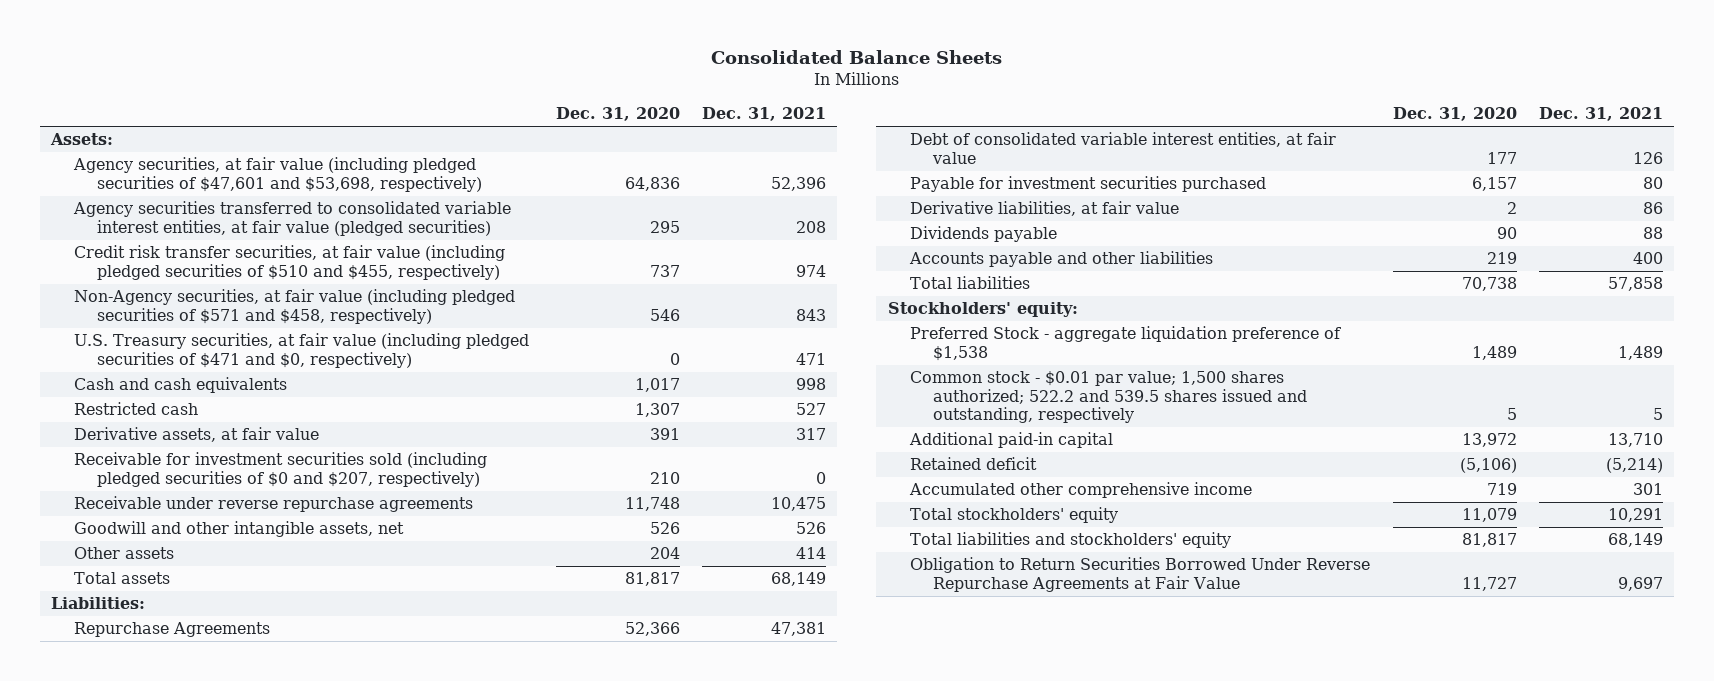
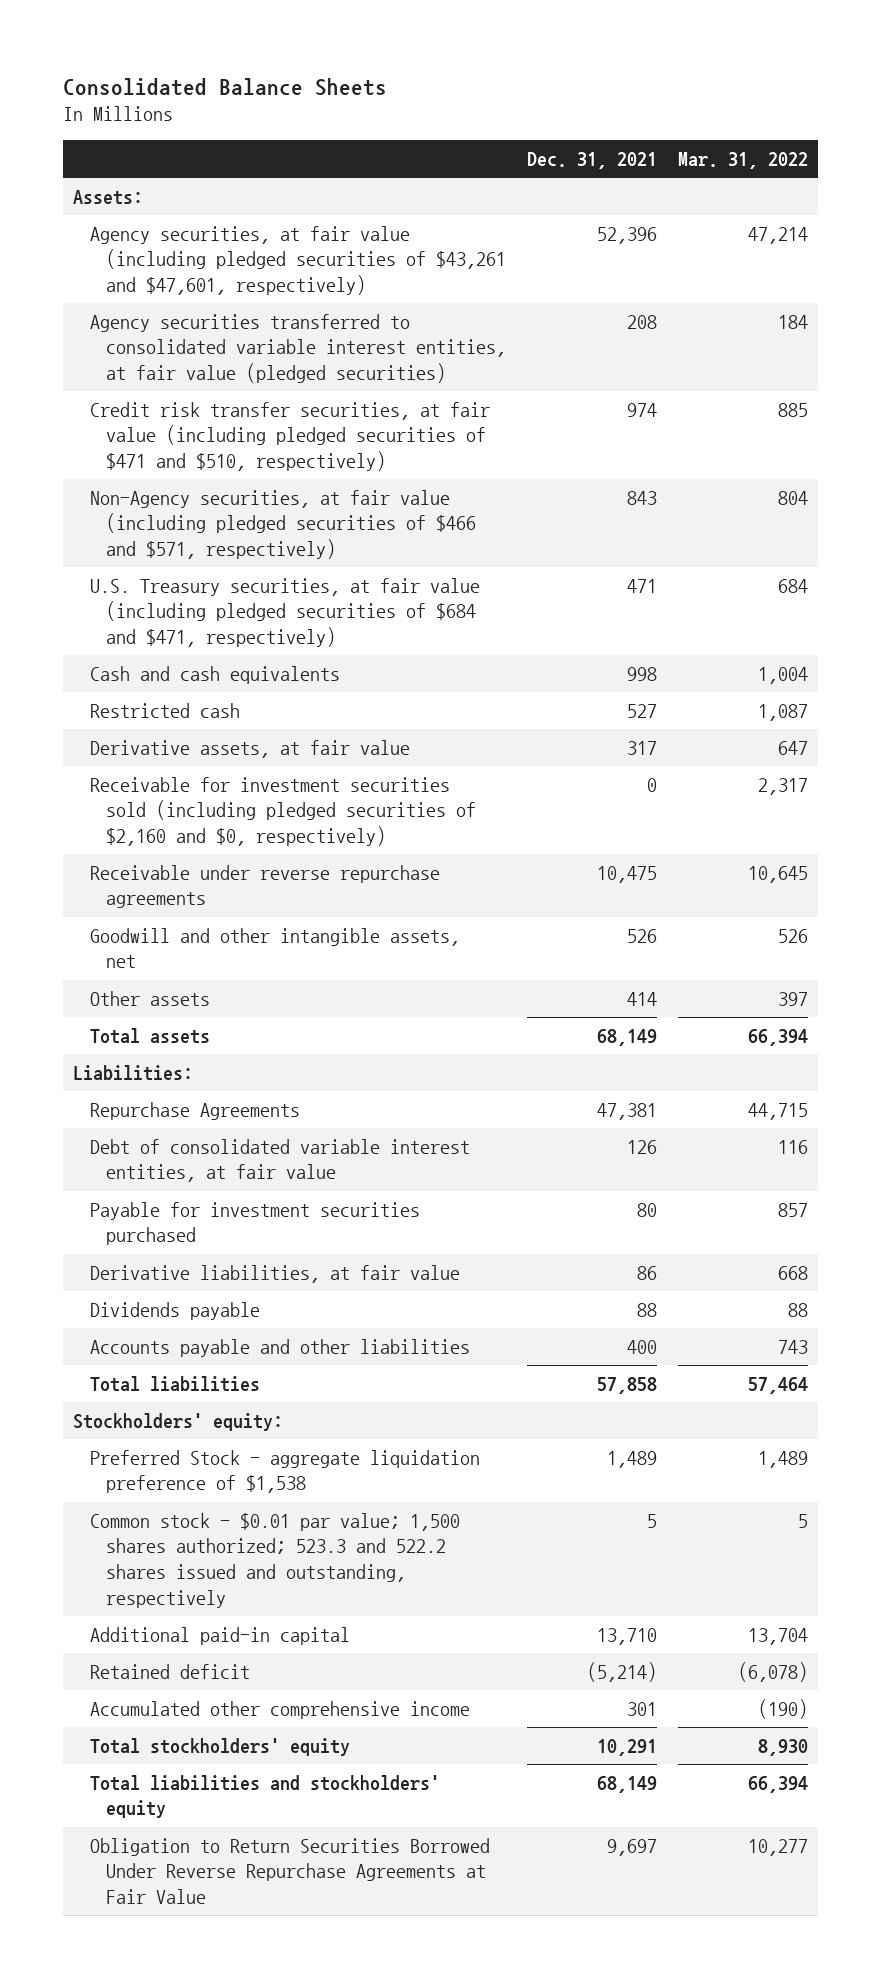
[555,106,680,121] Dec. 31, 2020 -> none
none -> [677,151,808,169] Mar. 31, 2022
[72,157,482,192] Agency securities, at fair value (including pledged securities of $47,601 and $53,698, respectively) -> [89,225,507,296] Agency securities, at fair value (including pledged securities of $43,261 and $47,601, respectively)
[73,245,505,280] Credit risk transfer securities, at fair value (including pledged securities of $510 and $455, respectively) -> [89,401,490,472] Credit risk transfer securities, at fair value (including pledged securities of $471 and $510, respectively)
[73,289,515,324] Non-Agency securities, at fair value (including pledged securities of $571 and $458, respectively) -> [89,489,477,560] Non-Agency securities, at fair value (including pledged securities of $466 and $571, respectively)
[73,333,529,368] U.S. Treasury securities, at fair value (including pledged securities of $471 and $0, respectively) -> [89,577,480,648] U.S. Treasury securities, at fair value (including pledged securities of $684 and $471, respectively)
[73,452,487,487] Receivable for investment securities sold (including pledged securities of $0 and $207, respectively) -> [89,776,477,847] Receivable for investment securities sold (including pledged securities of $2,160 and $0, respectively)
[910,371,1308,424] Common stock - $0.01 par value; 1,500 shares authorized; 522.2 and 539.5 shares issued and outstanding, respectively -> [89,1512,460,1608] Common stock - $0.01 par value; 1,500 shares authorized; 523.3 and 522.2 shares issued and outstanding, respectively

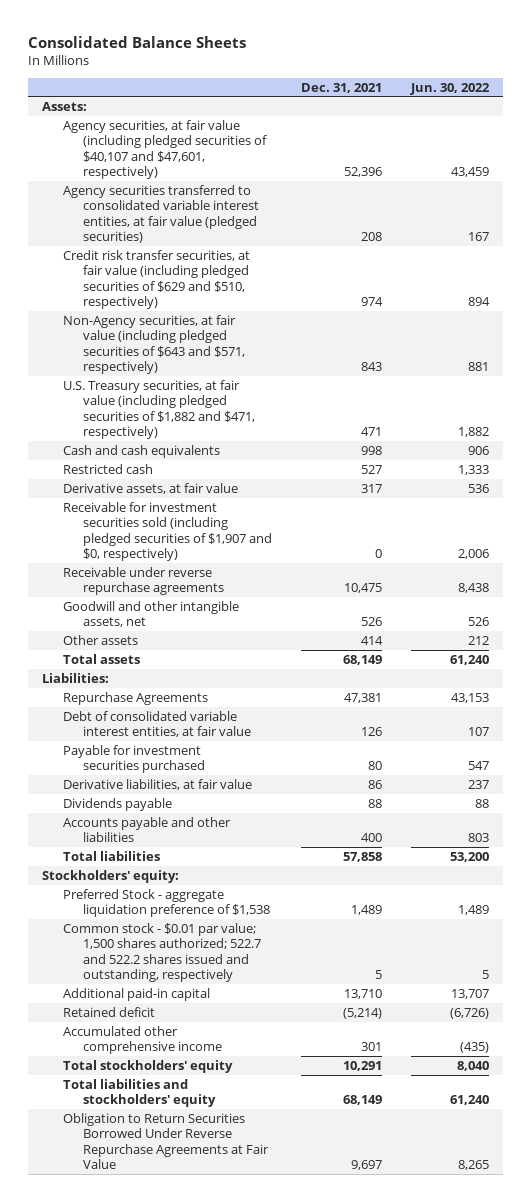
[677,151,808,169] Mar. 31, 2022 -> none
none -> [409,82,490,95] Jun. 30, 2022
[89,225,507,296] Agency securities, at fair value (including pledged securities of $43,261 and $47,601, respectively) -> [62,119,267,179] Agency securities, at fair value (including pledged securities of $40,107 and $47,601, respectively)
[89,401,490,472] Credit risk transfer securities, at fair value (including pledged securities of $471 and $510, respectively) -> [62,249,250,309] Credit risk transfer securities, at fair value (including pledged securities of $629 and $510, respectively)
[89,489,477,560] Non-Agency securities, at fair value (including pledged securities of $466 and $571, respectively) -> [62,314,245,374] Non-Agency securities, at fair value (including pledged securities of $643 and $571, respectively)
[89,577,480,648] U.S. Treasury securities, at fair value (including pledged securities of $684 and $471, respectively) -> [62,379,255,439] U.S. Treasury securities, at fair value (including pledged securities of $1,882 and $471, respectively)
[89,776,477,847] Receivable for investment securities sold (including pledged securities of $2,160 and $0, respectively) -> [62,501,272,561] Receivable for investment securities sold (including pledged securities of $1,907 and $0, respectively)
[89,1512,460,1608] Common stock - $0.01 par value; 1,500 shares authorized; 523.3 and 522.2 shares issued and outstanding, respectively -> [62,922,261,982] Common stock - $0.01 par value; 1,500 shares authorized; 522.7 and 522.2 shares issued and outstanding, respectively

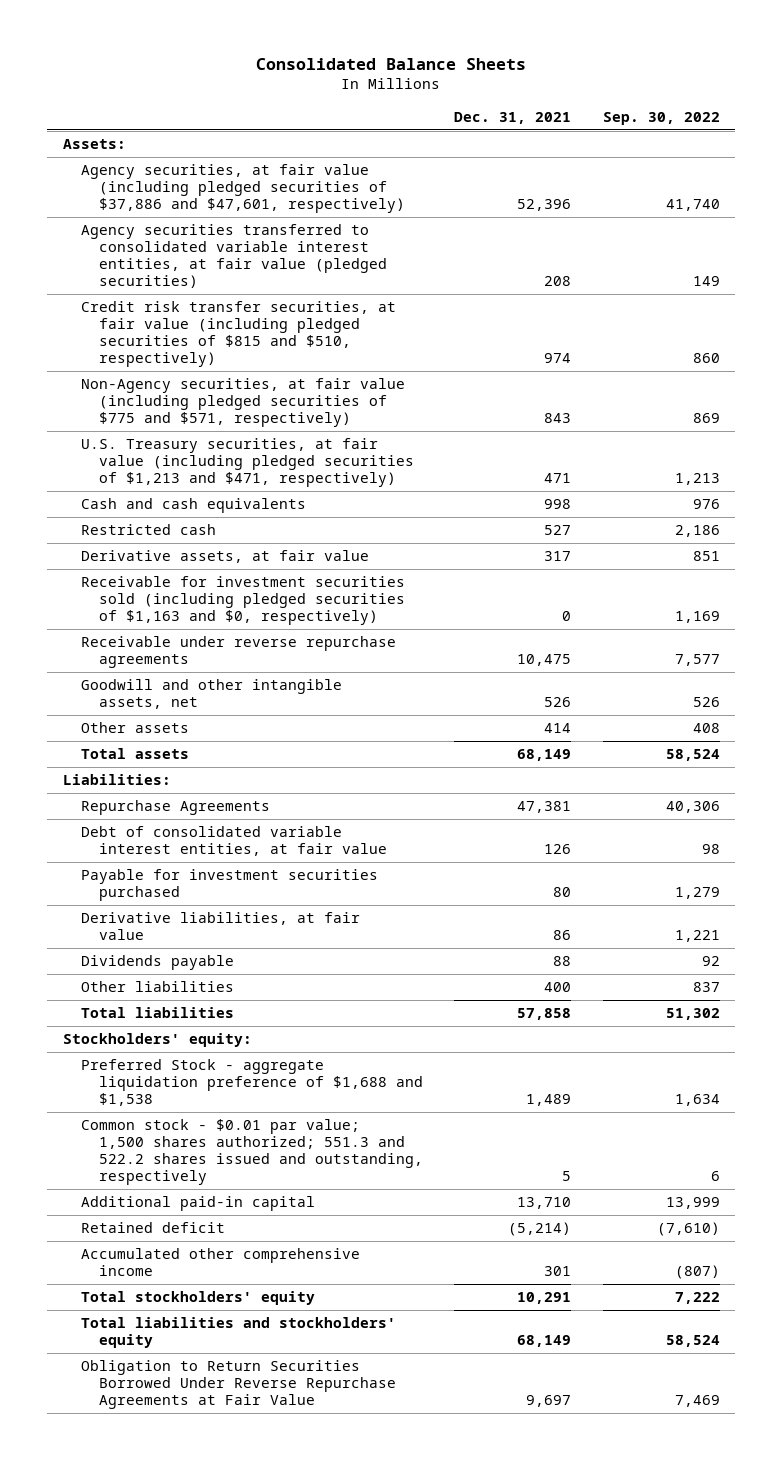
[409,82,490,95] Jun. 30, 2022 -> none
none -> [602,111,720,125] Sep. 30, 2022
[62,119,267,179] Agency securities, at fair value (including pledged securities of $40,107 and $47,601, respectively) -> [80,164,405,214] Agency securities, at fair value (including pledged securities of $37,886 and $47,601, respectively)
[62,249,250,309] Credit risk transfer securities, at fair value (including pledged securities of $629 and $510, respectively) -> [80,301,396,368] Credit risk transfer securities, at fair value (including pledged securities of $815 and $510, respectively)
[62,314,245,374] Non-Agency securities, at fair value (including pledged securities of $643 and $571, respectively) -> [80,378,405,428] Non-Agency securities, at fair value (including pledged securities of $775 and $571, respectively)
[62,379,255,439] U.S. Treasury securities, at fair value (including pledged securities of $1,882 and $471, respectively) -> [80,438,414,488] U.S. Treasury securities, at fair value (including pledged securities of $1,213 and $471, respectively)
[62,501,272,561] Receivable for investment securities sold (including pledged securities of $1,907 and $0, respectively) -> [80,576,405,626] Receivable for investment securities sold (including pledged securities of $1,163 and $0, respectively)
[62,816,231,843] Accounts payable and other liabilities -> none
none -> [80,981,234,993] Other liabilities
[62,888,270,918] Preferred Stock - aggregate liquidation preference of $1,538 -> [80,1059,423,1107] Preferred Stock - aggregate liquidation preference of $1,688 and $1,538
[62,922,261,982] Common stock - $0.01 par value; 1,500 shares authorized; 522.7 and 522.2 shares issued and outstanding, respectively -> [80,1119,423,1186] Common stock - $0.01 par value; 1,500 shares authorized; 551.3 and 522.2 shares issued and outstanding, respectively

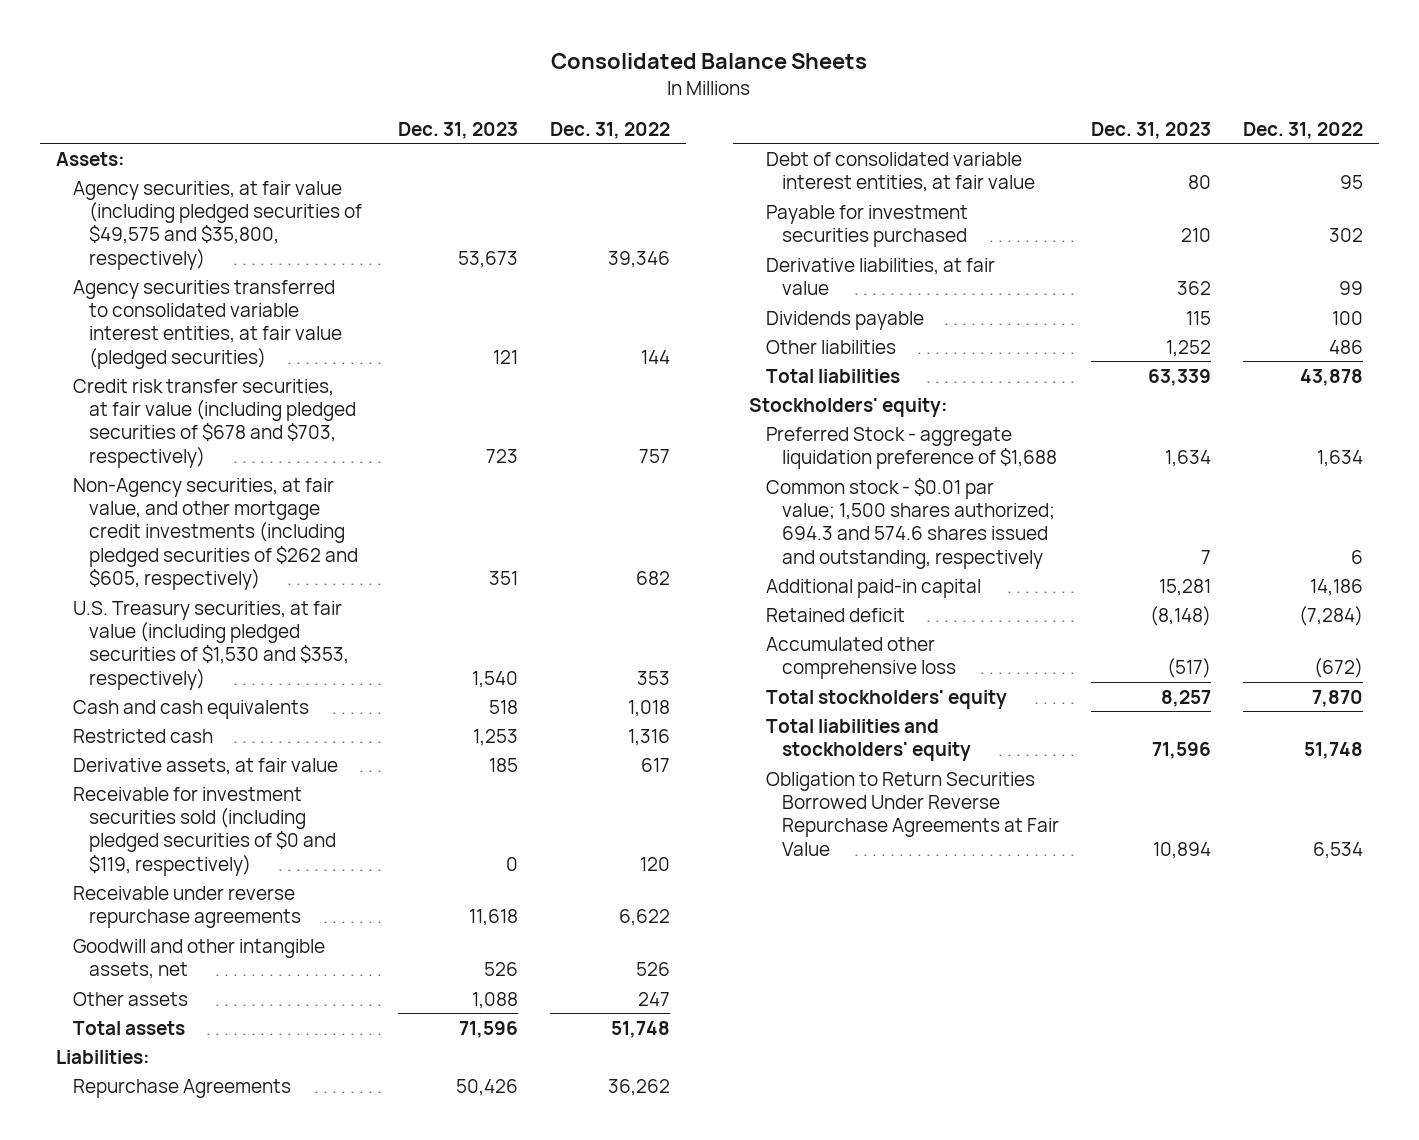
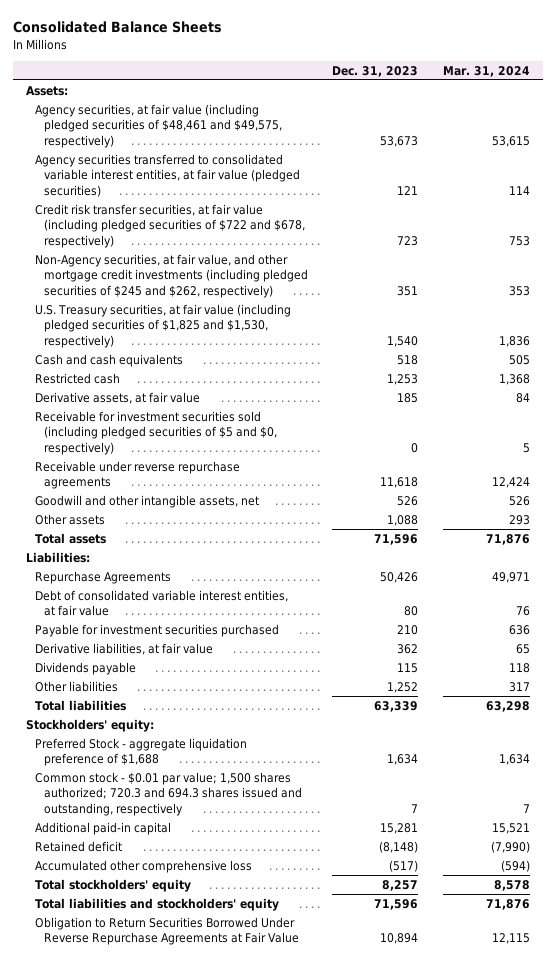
[549,121,670,139] Dec. 31, 2022 -> none
none -> [443,65,531,77] Mar. 31, 2024
[72,180,363,270] Agency securities, at fair value (including pledged securities of $49,575 and $35,800, respectively) -> [34,103,282,148] Agency securities, at fair value (including pledged securities of $48,461 and $49,575, respectively)
[72,378,357,468] Credit risk transfer securities, at fair value (including pledged securities of $678 and $703, respectively) -> [34,203,305,248] Credit risk transfer securities, at fair value (including pledged securities of $722 and $678, respectively)
[72,477,359,591] Non-Agency securities, at fair value, and other mortgage credit investments (including pledged securities of $262 and $605, respectively) -> [34,253,308,298] Non-Agency securities, at fair value, and other mortgage credit investments (including pledged securities of $245 and $262, respectively)
[72,600,350,690] U.S. Treasury securities, at fair value (including pledged securities of $1,530 and $353, respectively) -> [34,303,291,348] U.S. Treasury securities, at fair value (including pledged securities of $1,825 and $1,530, respectively)
[72,786,337,876] Receivable for investment securities sold (including pledged securities of $0 and $119, respectively) -> [34,410,277,455] Receivable for investment securities sold (including pledged securities of $5 and $0, respectively)
[765,477,1056,569] Common stock - $0.01 par value; 1,500 shares authorized; 694.3 and 574.6 shares issued and outstanding, respectively -> [34,771,302,816] Common stock - $0.01 par value; 1,500 shares authorized; 720.3 and 694.3 shares issued and outstanding, respectively

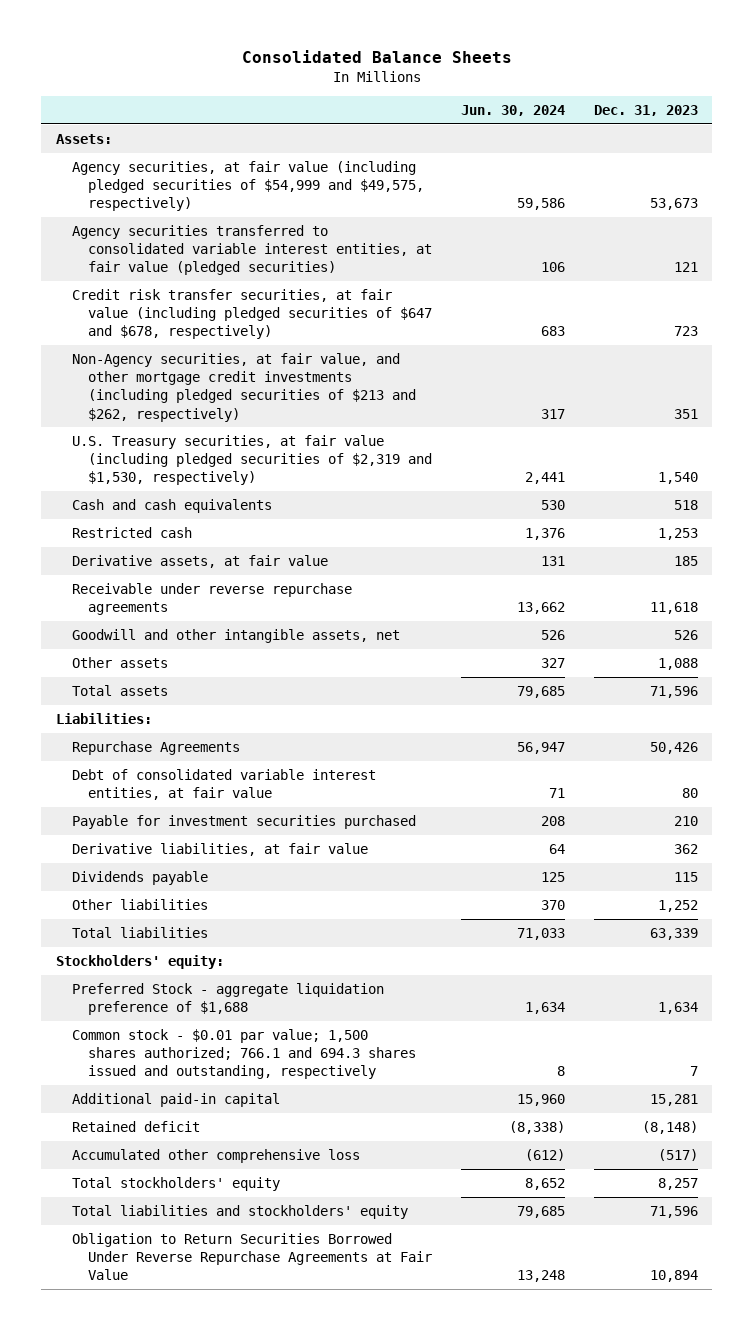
[443,65,531,77] Mar. 31, 2024 -> none
none -> [461,105,566,117] Jun. 30, 2024
[34,103,282,148] Agency securities, at fair value (including pledged securities of $48,461 and $49,575, respectively) -> [72,160,425,212] Agency securities, at fair value (including pledged securities of $54,999 and $49,575, respectively)
[34,203,305,248] Credit risk transfer securities, at fair value (including pledged securities of $722 and $678, respectively) -> [72,288,433,340] Credit risk transfer securities, at fair value (including pledged securities of $647 and $678, respectively)
[34,253,308,298] Non-Agency securities, at fair value, and other mortgage credit investments (including pledged securities of $245 and $262, respectively) -> [72,352,417,422] Non-Agency securities, at fair value, and other mortgage credit investments (including pledged securities of $213 and $262, respectively)
[34,303,291,348] U.S. Treasury securities, at fair value (including pledged securities of $1,825 and $1,530, respectively) -> [72,434,433,486] U.S. Treasury securities, at fair value (including pledged securities of $2,319 and $1,530, respectively)
[34,410,277,455] Receivable for investment securities sold (including pledged securities of $5 and $0, respectively) -> none
[34,771,302,816] Common stock - $0.01 par value; 1,500 shares authorized; 720.3 and 694.3 shares issued and outstanding, respectively -> [72,1028,417,1080] Common stock - $0.01 par value; 1,500 shares authorized; 766.1 and 694.3 shares issued and outstanding, respectively

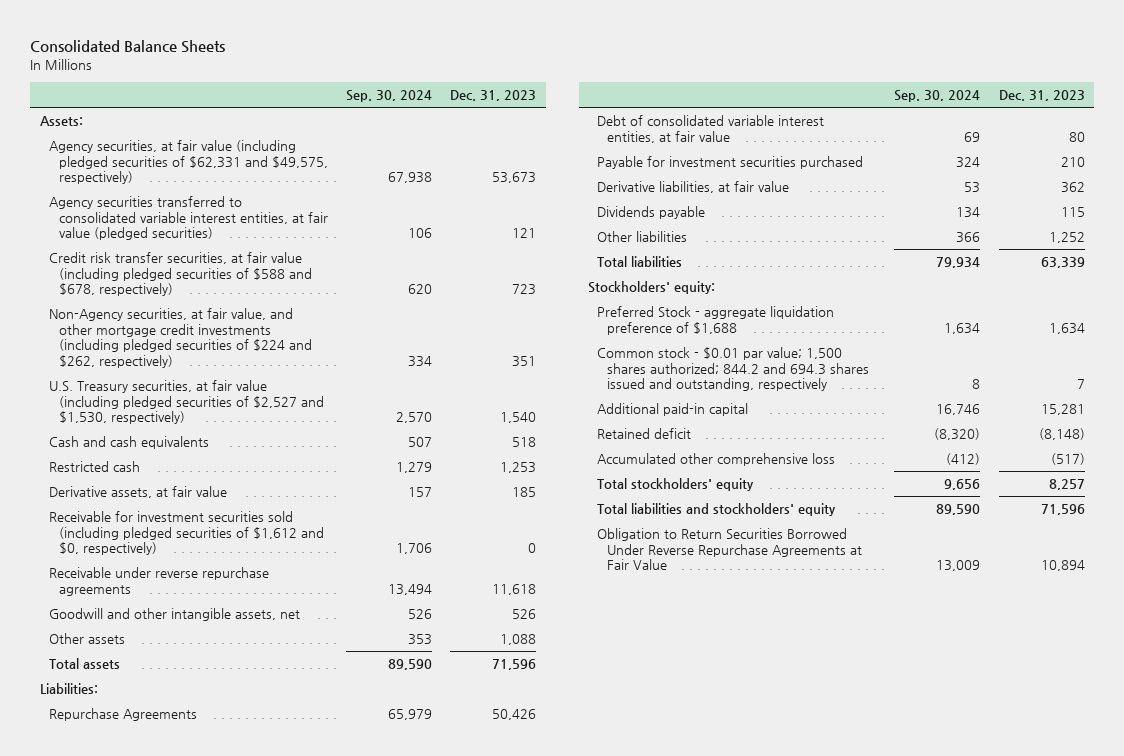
[461,105,566,117] Jun. 30, 2024 -> none
none -> [346,90,433,103] Sep. 30, 2024
[72,160,425,212] Agency securities, at fair value (including pledged securities of $54,999 and $49,575, respectively) -> [49,140,328,185] Agency securities, at fair value (including pledged securities of $62,331 and $49,575, respectively)
[72,288,433,340] Credit risk transfer securities, at fair value (including pledged securities of $647 and $678, respectively) -> [49,252,312,297] Credit risk transfer securities, at fair value (including pledged securities of $588 and $678, respectively)
[72,352,417,422] Non-Agency securities, at fair value, and other mortgage credit investments (including pledged securities of $213 and $262, respectively) -> [49,308,312,369] Non-Agency securities, at fair value, and other mortgage credit investments (including pledged securities of $224 and $262, respectively)
[72,434,433,486] U.S. Treasury securities, at fair value (including pledged securities of $2,319 and $1,530, respectively) -> [49,380,324,425] U.S. Treasury securities, at fair value (including pledged securities of $2,527 and $1,530, respectively)
none -> [49,511,324,556] Receivable for investment securities sold (including pledged securities of $1,612 and $0, respectively)
[72,1028,417,1080] Common stock - $0.01 par value; 1,500 shares authorized; 766.1 and 694.3 shares issued and outstanding, respectively -> [597,347,869,392] Common stock - $0.01 par value; 1,500 shares authorized; 844.2 and 694.3 shares issued and outstanding, respectively

